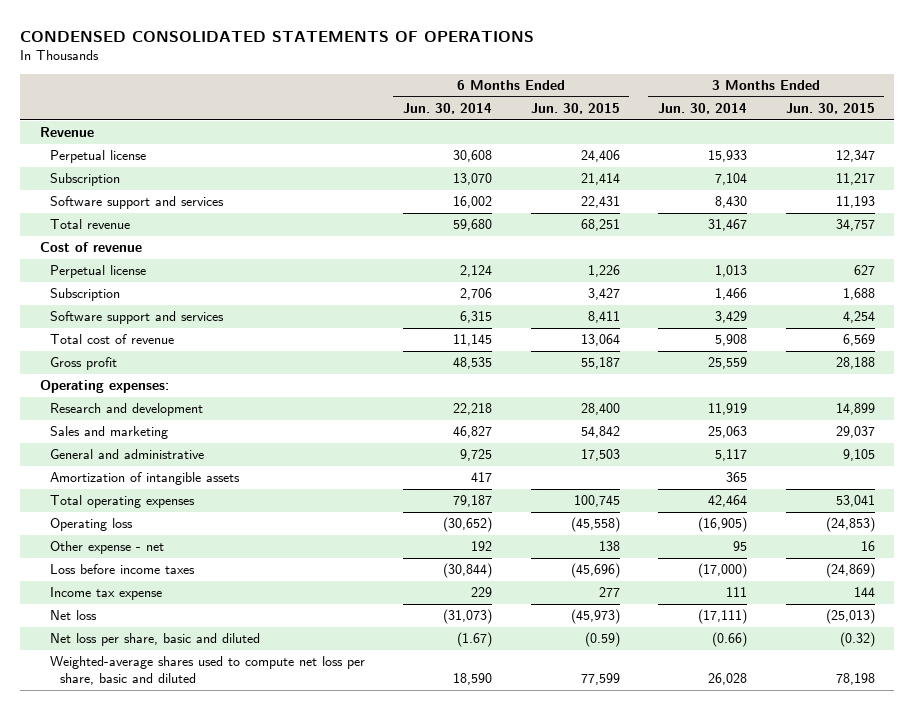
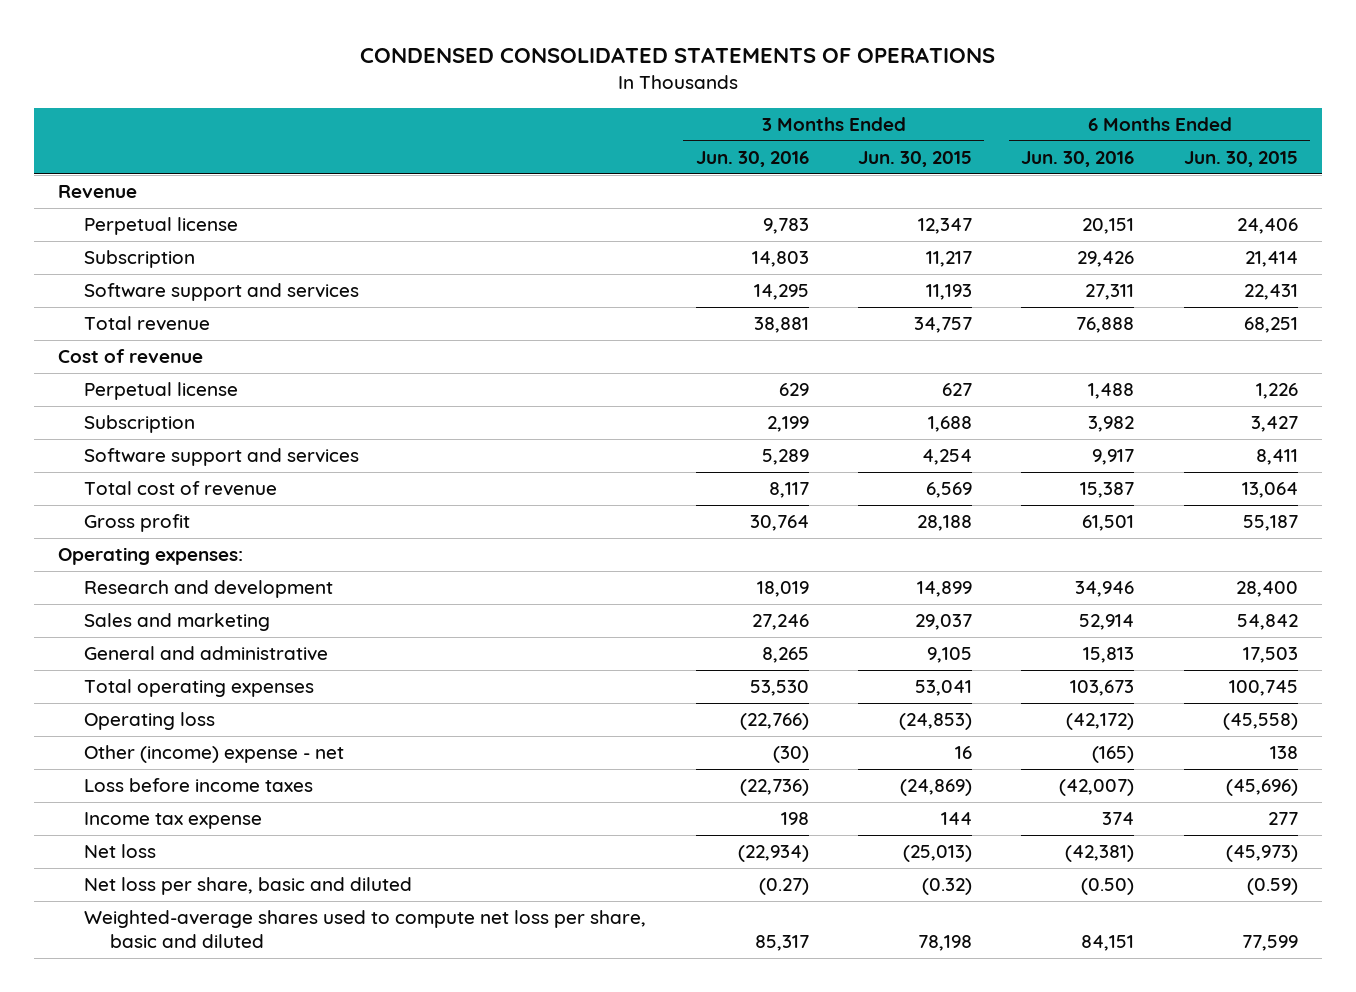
[403,102,493,114] Jun. 30, 2014 -> none
[658,102,748,114] Jun. 30, 2014 -> none
none -> [695,151,809,168] Jun. 30, 2016
none -> [1021,151,1135,168] Jun. 30, 2016
[49,472,240,486] Amortization of intangible assets -> none
[49,541,164,555] Other expense - net -> [84,745,345,764] Other (income) expense - net

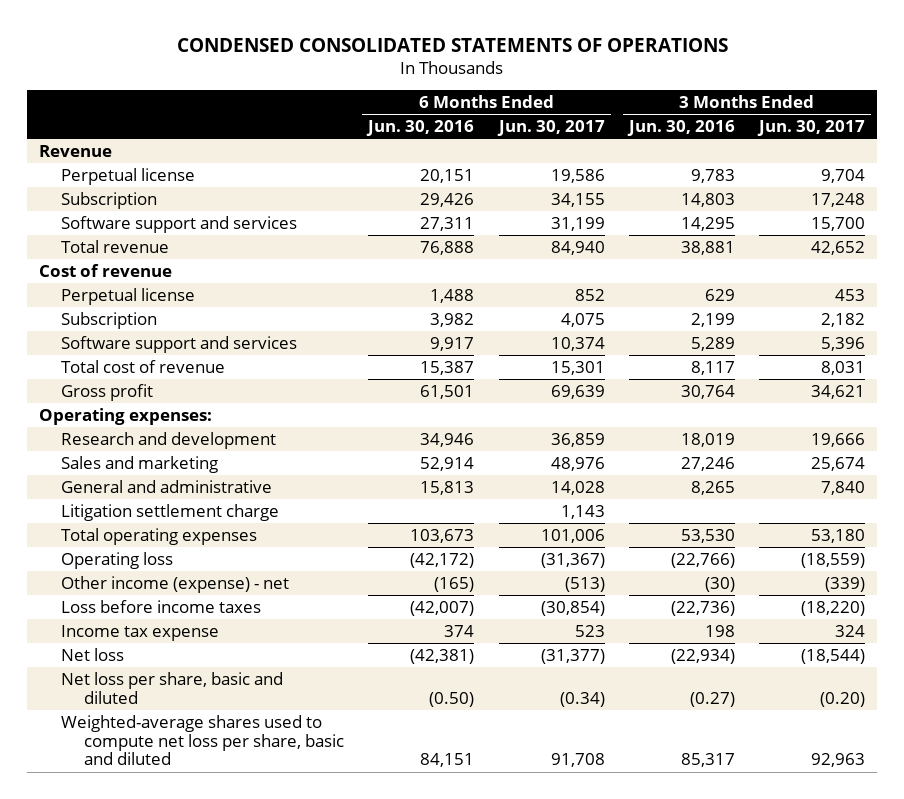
[857,151,972,168] Jun. 30, 2015 -> none
[1183,151,1298,168] Jun. 30, 2015 -> none
none -> [496,119,605,136] Jun. 30, 2017
none -> [757,119,866,136] Jun. 30, 2017
none -> [61,503,280,521] Litigation settlement charge
[84,745,345,764] Other (income) expense - net -> [61,575,290,593] Other income (expense) - net

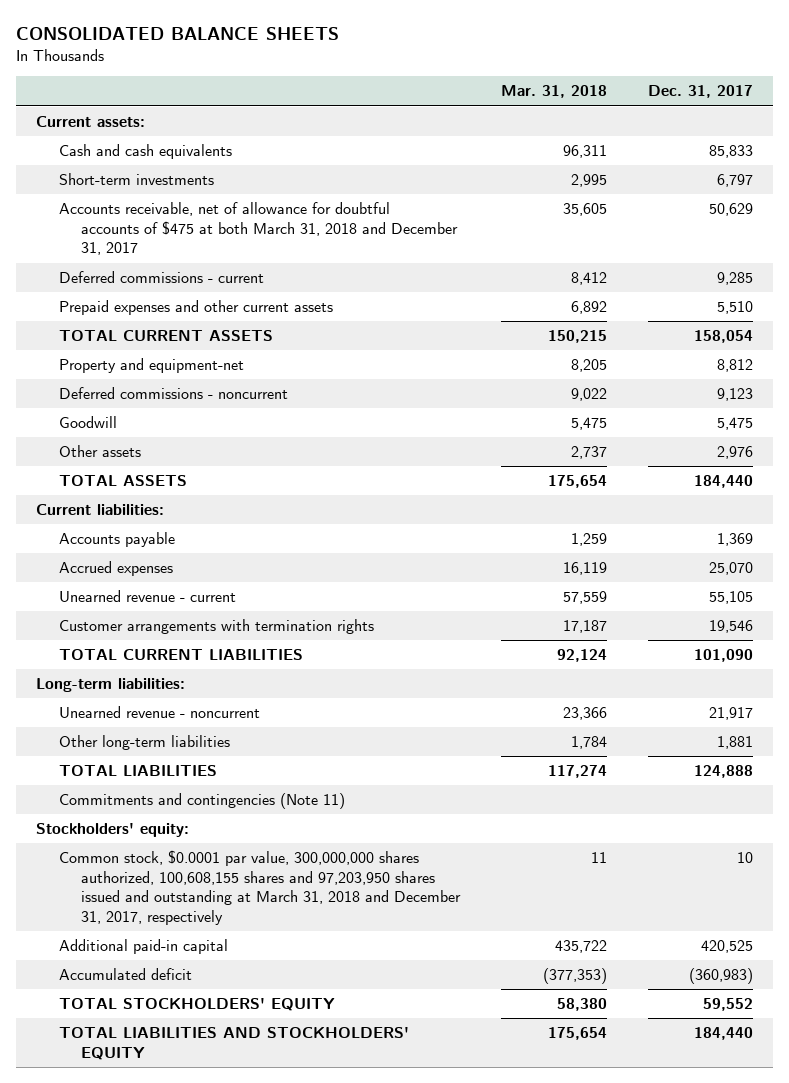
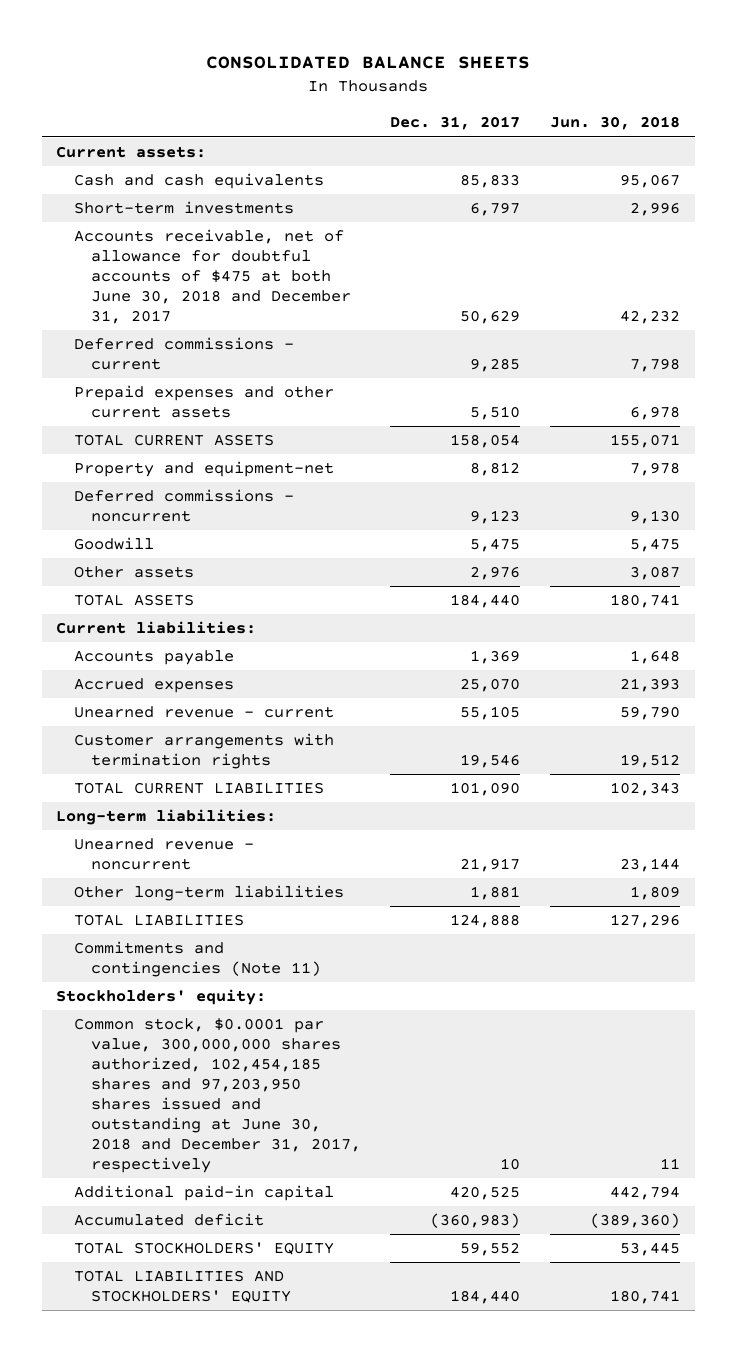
[501,85,608,99] Mar. 31, 2018 -> none
none -> [549,116,680,131] Jun. 30, 2018
[58,202,459,256] Accounts receivable, net of allowance for doubtful accounts of $475 at both March 31, 2018 and December 31, 2017 -> [73,229,352,325] Accounts receivable, net of allowance for doubtful accounts of $475 at both June 30, 2018 and December 31, 2017
[58,850,462,925] Common stock, $0.0001 par value, 300,000,000 shares authorized, 100,608,155 shares and 97,203,950 shares issued and outstanding at March 31, 2018 and December 31, 2017, respectively -> [73,1018,362,1174] Common stock, $0.0001 par value, 300,000,000 shares authorized, 102,454,185 shares and 97,203,950 shares issued and outstanding at June 30, 2018 and December 31, 2017, respectively

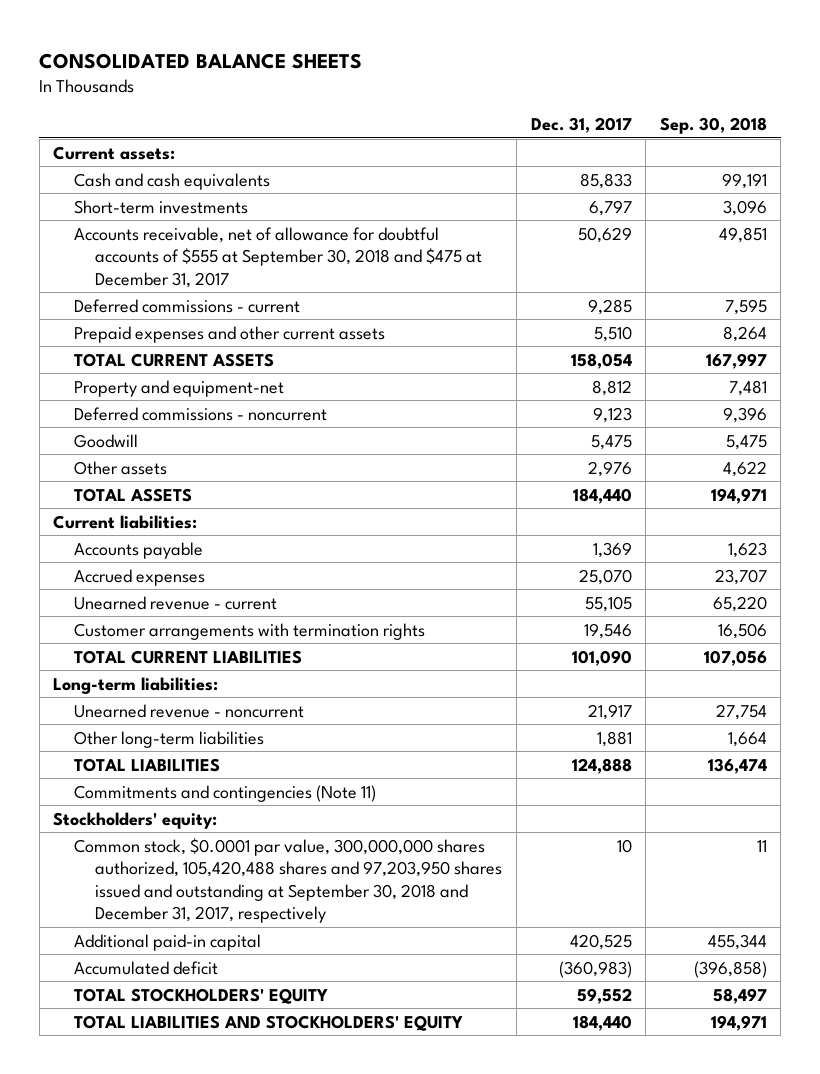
[549,116,680,131] Jun. 30, 2018 -> none
none -> [659,117,767,135] Sep. 30, 2018
[73,229,352,325] Accounts receivable, net of allowance for doubtful accounts of $475 at both June 30, 2018 and December 31, 2017 -> [74,226,483,288] Accounts receivable, net of allowance for doubtful accounts of $555 at September 30, 2018 and $475 at December 31, 2017
[73,1018,362,1174] Common stock, $0.0001 par value, 300,000,000 shares authorized, 102,454,185 shares and 97,203,950 shares issued and outstanding at June 30, 2018 and December 31, 2017, respectively -> [74,837,503,923] Common stock, $0.0001 par value, 300,000,000 shares authorized, 105,420,488 shares and 97,203,950 shares issued and outstanding at September 30, 2018 and December 31, 2017, respectively

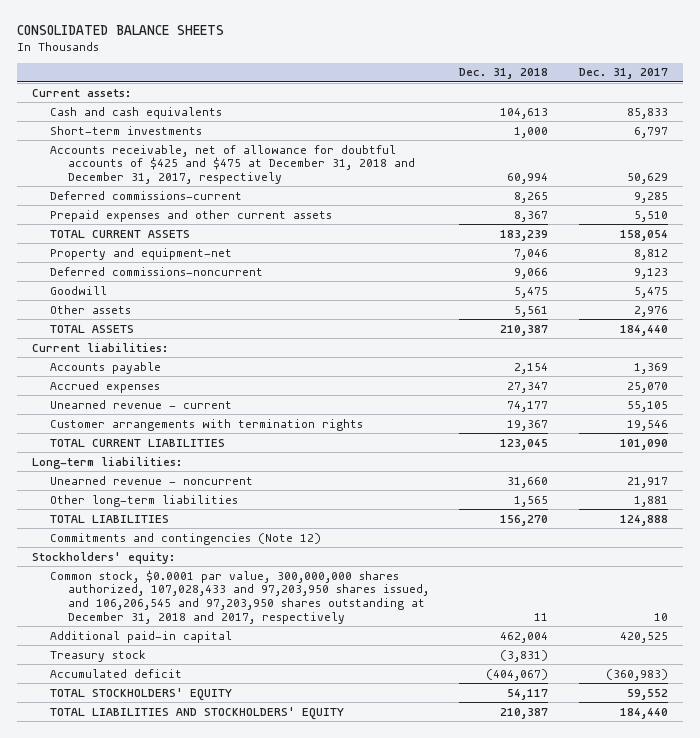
[659,117,767,135] Sep. 30, 2018 -> none
none -> [459,68,549,80] Dec. 31, 2018
[74,226,483,288] Accounts receivable, net of allowance for doubtful accounts of $555 at September 30, 2018 and $475 at December 31, 2017 -> [49,144,415,184] Accounts receivable, net of allowance for doubtful accounts of $425 and $475 at December 31, 2018 and December 31, 2017, respectively
[74,298,301,313] Deferred commissions - current -> [49,190,242,200] Deferred commissions-current
[74,406,328,421] Deferred commissions - noncurrent -> [49,266,263,276] Deferred commissions-noncurrent
[74,784,377,802] Commitments and contingencies (Note 11) -> [49,532,321,545] Commitments and contingencies (Note 12)
[74,837,503,923] Common stock, $0.0001 par value, 300,000,000 shares authorized, 105,420,488 shares and 97,203,950 shares issued and outstanding at September 30, 2018 and December 31, 2017, respectively -> [49,569,429,624] Common stock, $0.0001 par value, 300,000,000 shares authorized, 107,028,433 and 97,203,950 shares issued, and 106,206,545 and 97,203,950 shares outstanding at December 31, 2018 and 2017, respectively
none -> [49,649,146,662] Treasury stock

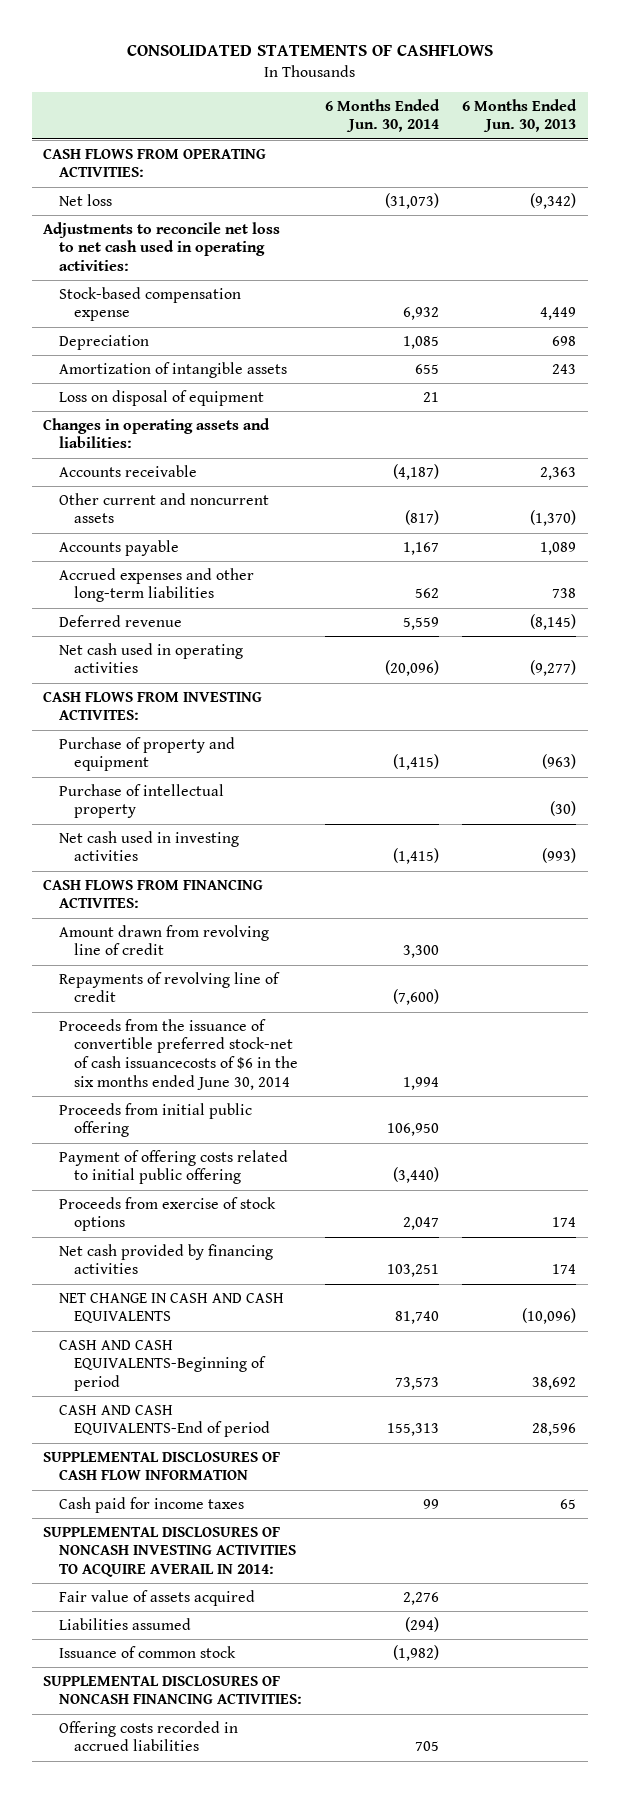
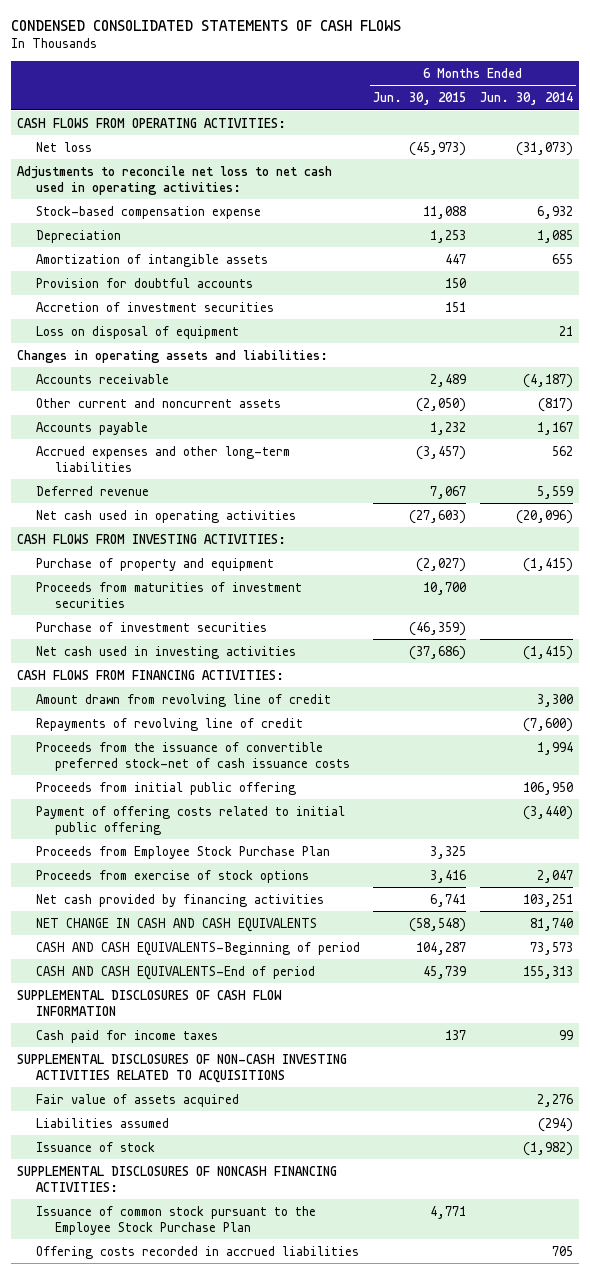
[126,44,493,56] CONSOLIDATED STATEMENTS OF CASHFLOWS -> [10,19,401,31] CONDENSED CONSOLIDATED STATEMENTS OF CASH FLOWS
[462,98,578,133] 6 Months Ended Jun. 30, 2013 -> none
none -> [373,92,467,106] Jun. 30, 2015
none -> [36,277,254,288] Provision for doubtful accounts
none -> [36,301,275,312] Accretion of investment securities
[43,690,263,721] CASH FLOWS FROM INVESTING ACTIVITES: -> [17,533,287,544] CASH FLOWS FROM INVESTING ACTIVITIES:
[58,783,224,819] Purchase of intellectual property -> none
none -> [36,581,303,608] Proceeds from maturities of investment securities
none -> [36,621,268,632] Purchase of investment securities
[43,878,264,909] CASH FLOWS FROM FINANCING ACTIVITES: -> [17,669,285,680] CASH FLOWS FROM FINANCING ACTIVITIES:
[58,1018,298,1090] Proceeds from the issuance of convertible preferred stock-net of cash issuancecosts of $6 in the six months ended June 30, 2014 -> [36,741,351,771] Proceeds from the issuance of convertible preferred stock-net of cash issuance costs
none -> [36,845,331,859] Proceeds from Employee Stock Purchase Plan
[43,1525,296,1577] SUPPLEMENTAL DISCLOSURES OF NONCASH INVESTING ACTIVITIES TO ACQUIRE AVERAIL IN 2014: -> [17,1053,348,1083] SUPPLEMENTAL DISCLOSURES OF NON-CASH INVESTING ACTIVITIES RELATED TO ACQUISITIONS
[58,1645,236,1658] Issuance of common stock -> [36,1141,156,1152] Issuance of stock
none -> [36,1205,317,1235] Issuance of common stock pursuant to the Employee Stock Purchase Plan

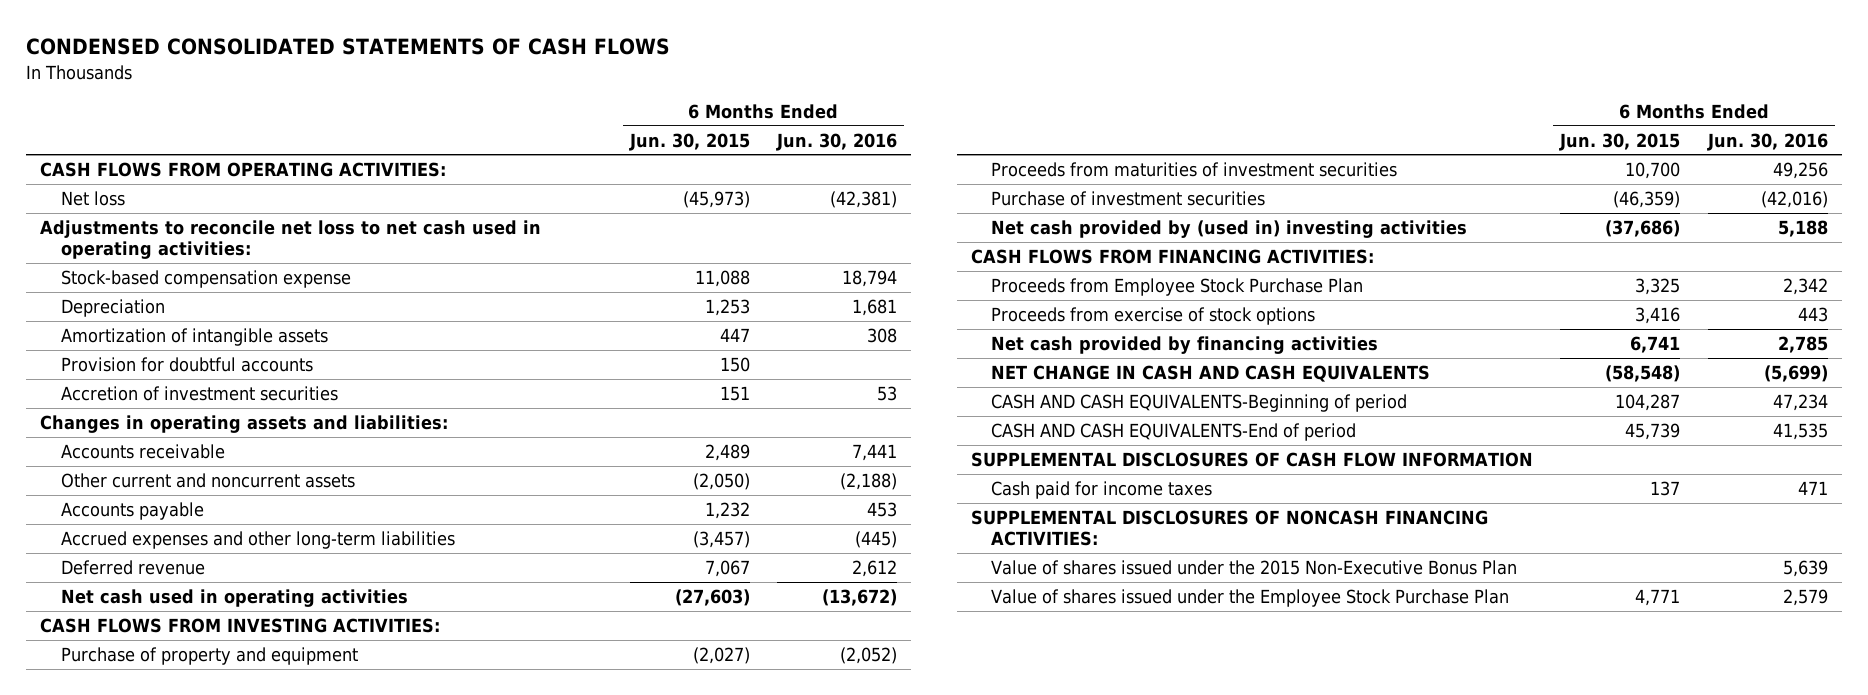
[479,92,573,106] Jun. 30, 2014 -> none
none -> [776,132,898,151] Jun. 30, 2016
[36,325,240,339] Loss on disposal of equipment -> none
[36,645,297,659] Net cash used in investing activities -> [991,219,1468,238] Net cash provided by (used in) investing activities
[36,693,332,707] Amount drawn from revolving line of credit -> none
[36,717,304,731] Repayments of revolving line of credit -> none
[36,741,351,771] Proceeds from the issuance of convertible preferred stock-net of cash issuance costs -> none
[36,781,297,795] Proceeds from initial public offering -> none
[36,805,346,835] Payment of offering costs related to initial public offering -> none
[17,1053,348,1083] SUPPLEMENTAL DISCLOSURES OF NON-CASH INVESTING ACTIVITIES RELATED TO ACQUISITIONS -> none
[36,1093,240,1107] Fair value of assets acquired -> none
[36,1117,170,1128] Liabilities assumed -> none
[36,1141,156,1152] Issuance of stock -> none
[36,1245,360,1259] Offering costs recorded in accrued liabilities -> none
none -> [991,559,1518,575] Value of shares issued under the 2015 Non-Executive Bonus Plan
[36,1205,317,1235] Issuance of common stock pursuant to the Employee Stock Purchase Plan -> [991,588,1510,607] Value of shares issued under the Employee Stock Purchase Plan

